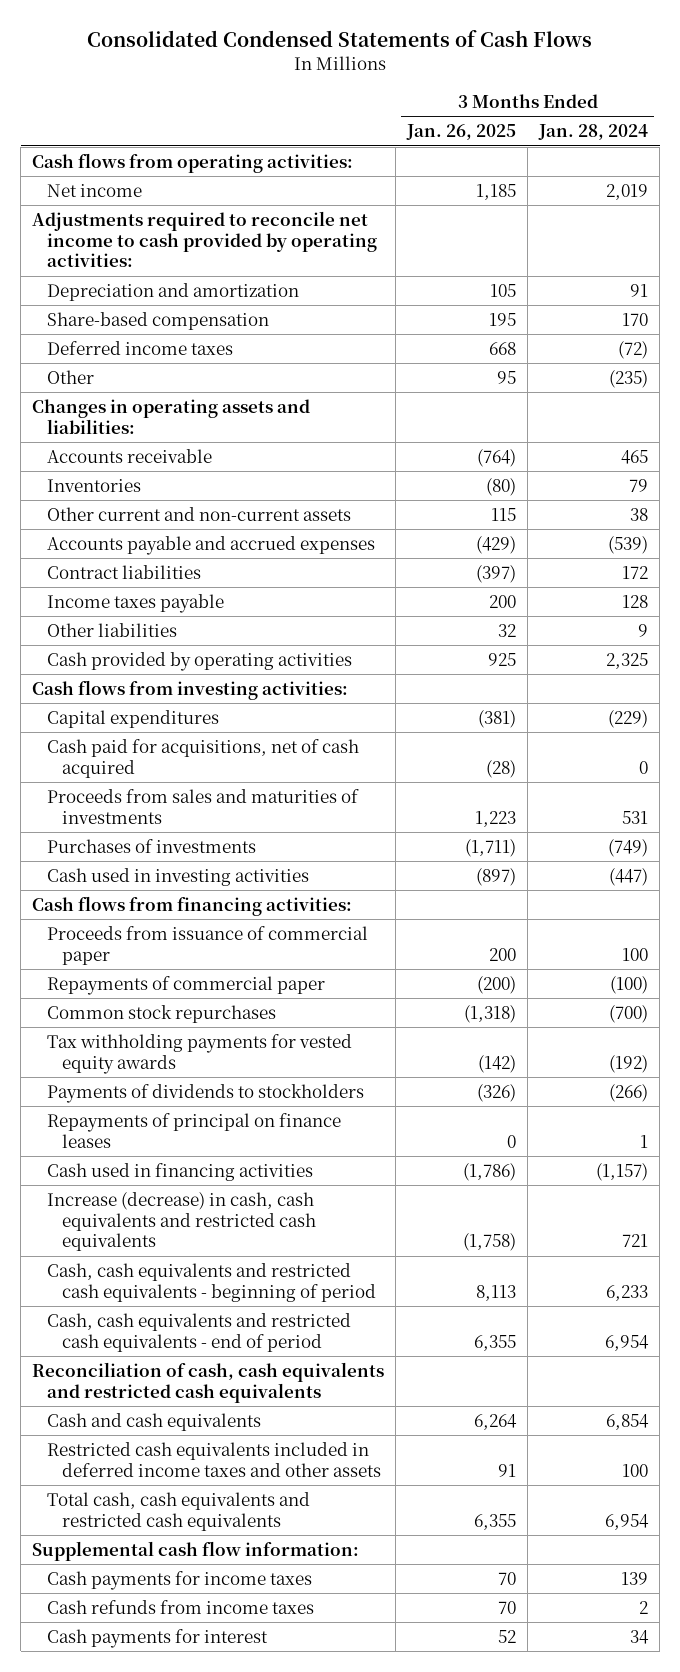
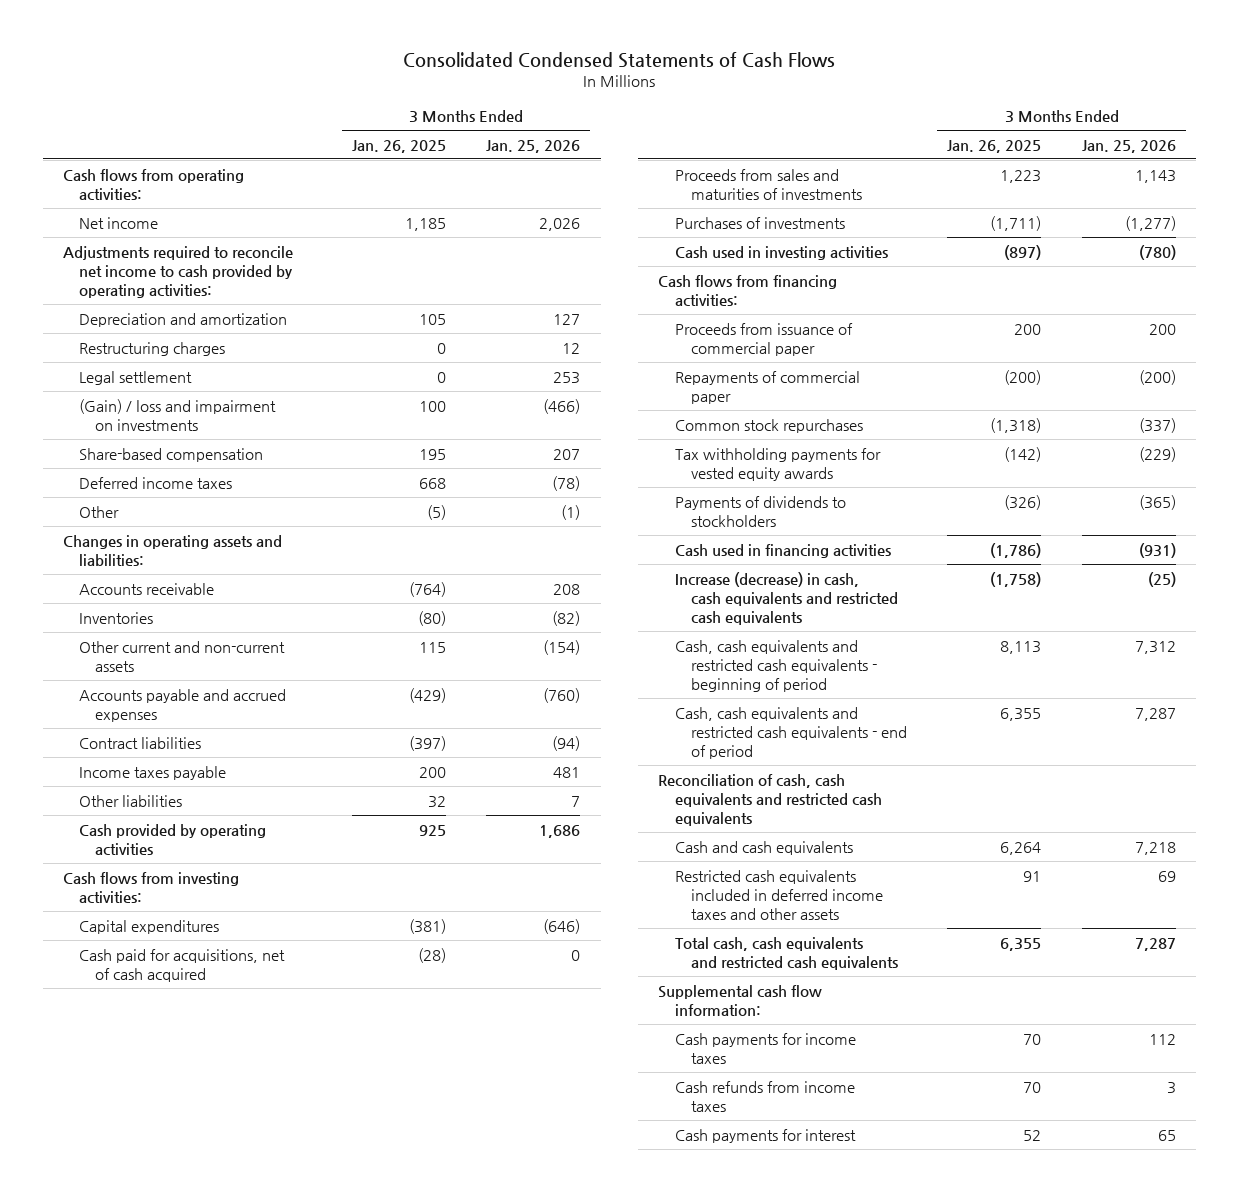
[538,124,649,141] Jan. 28, 2024 -> none
none -> [486,139,581,153] Jan. 25, 2026
none -> [79,341,226,356] Restructuring charges
none -> [79,370,193,385] Legal settlement
none -> [79,398,277,431] (Gain) / loss and impairment on investments
[497,370,517,384] 95 -> [426,504,446,520] (5)
[46,1112,341,1148] Repayments of principal on finance leases -> none

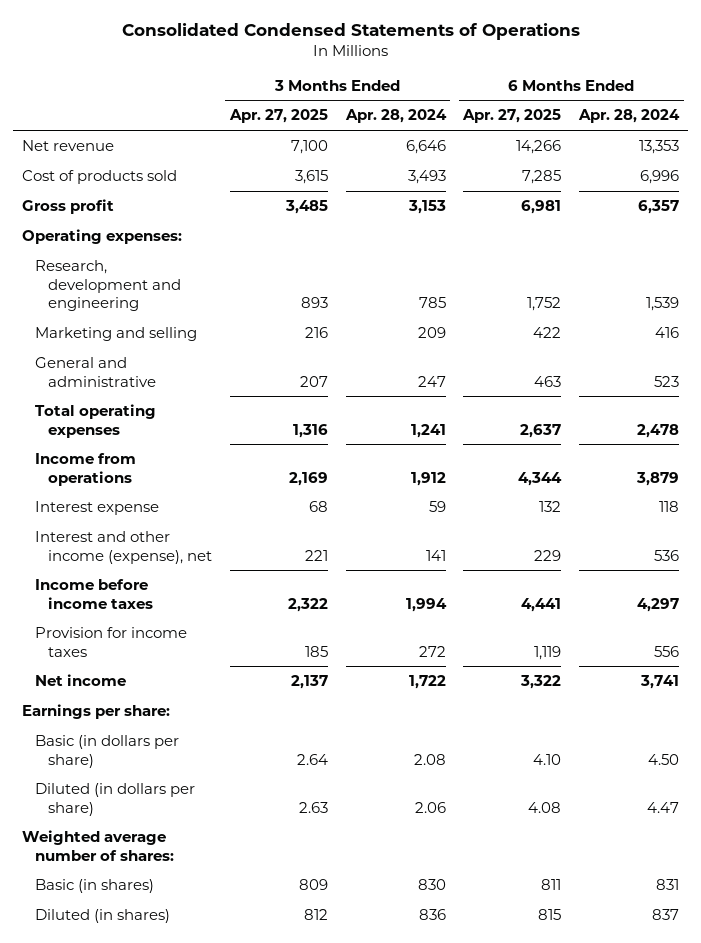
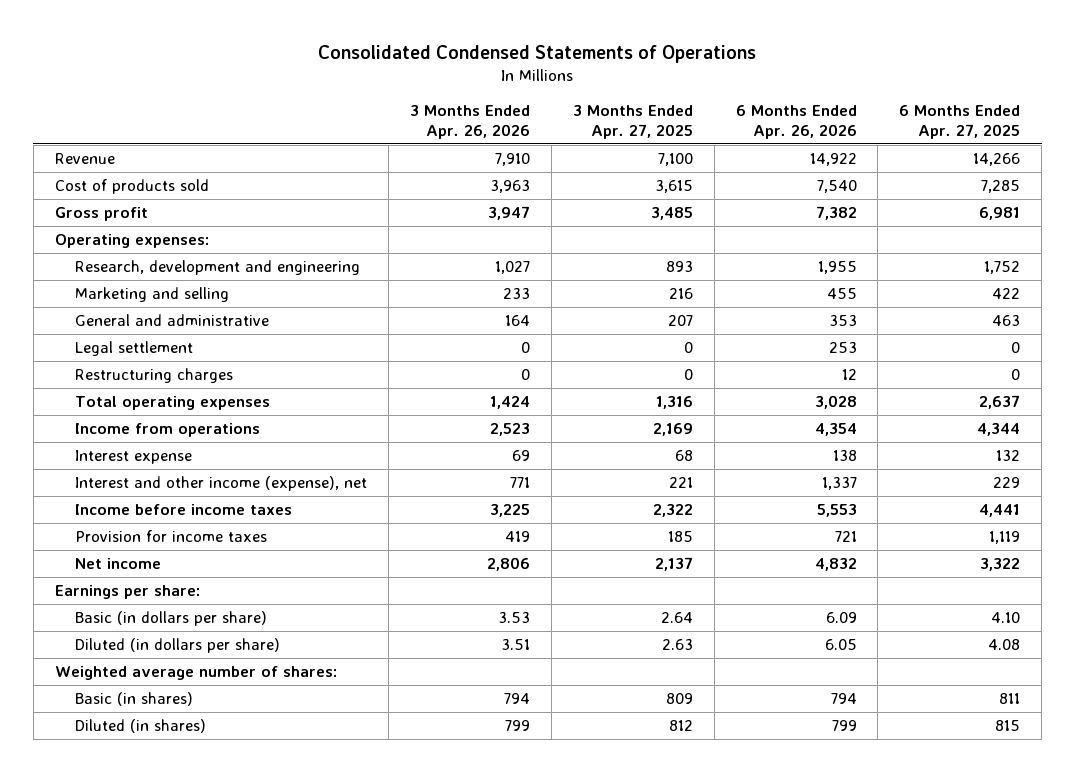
[344,109,447,124] Apr. 28, 2024 -> none
[578,109,681,124] Apr. 28, 2024 -> none
none -> [410,105,531,139] 3 Months Ended Apr. 26, 2026
none -> [735,105,857,139] 6 Months Ended Apr. 26, 2026
[21,140,114,152] Net revenue -> [54,153,115,165] Revenue
none -> [75,341,194,357] Legal settlement
none -> [75,368,234,384] Restructuring charges

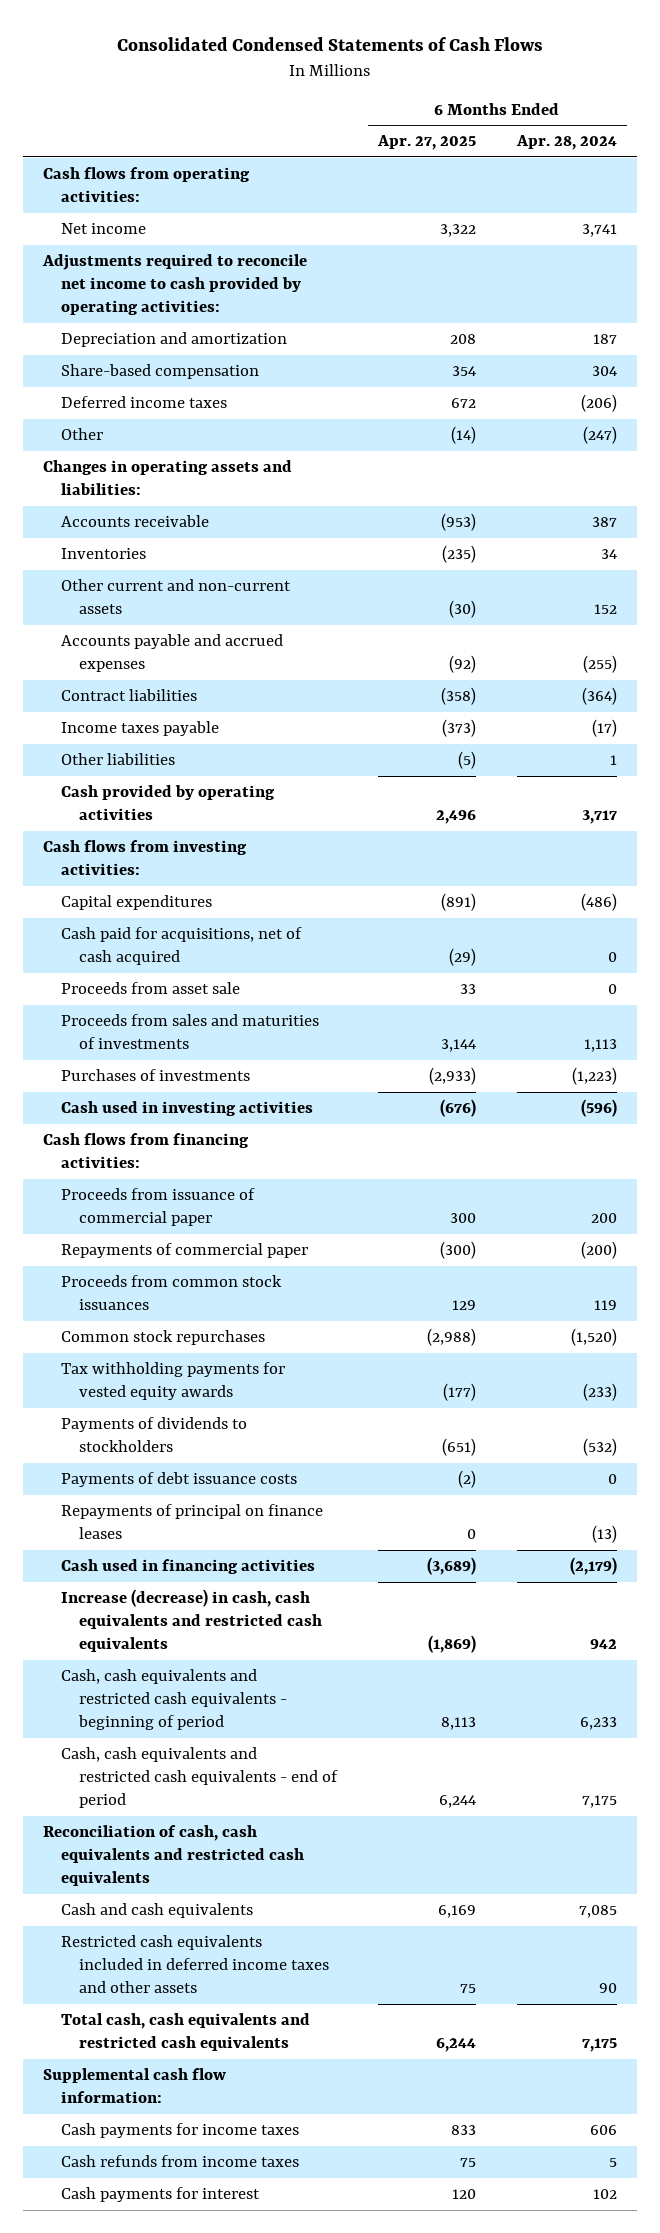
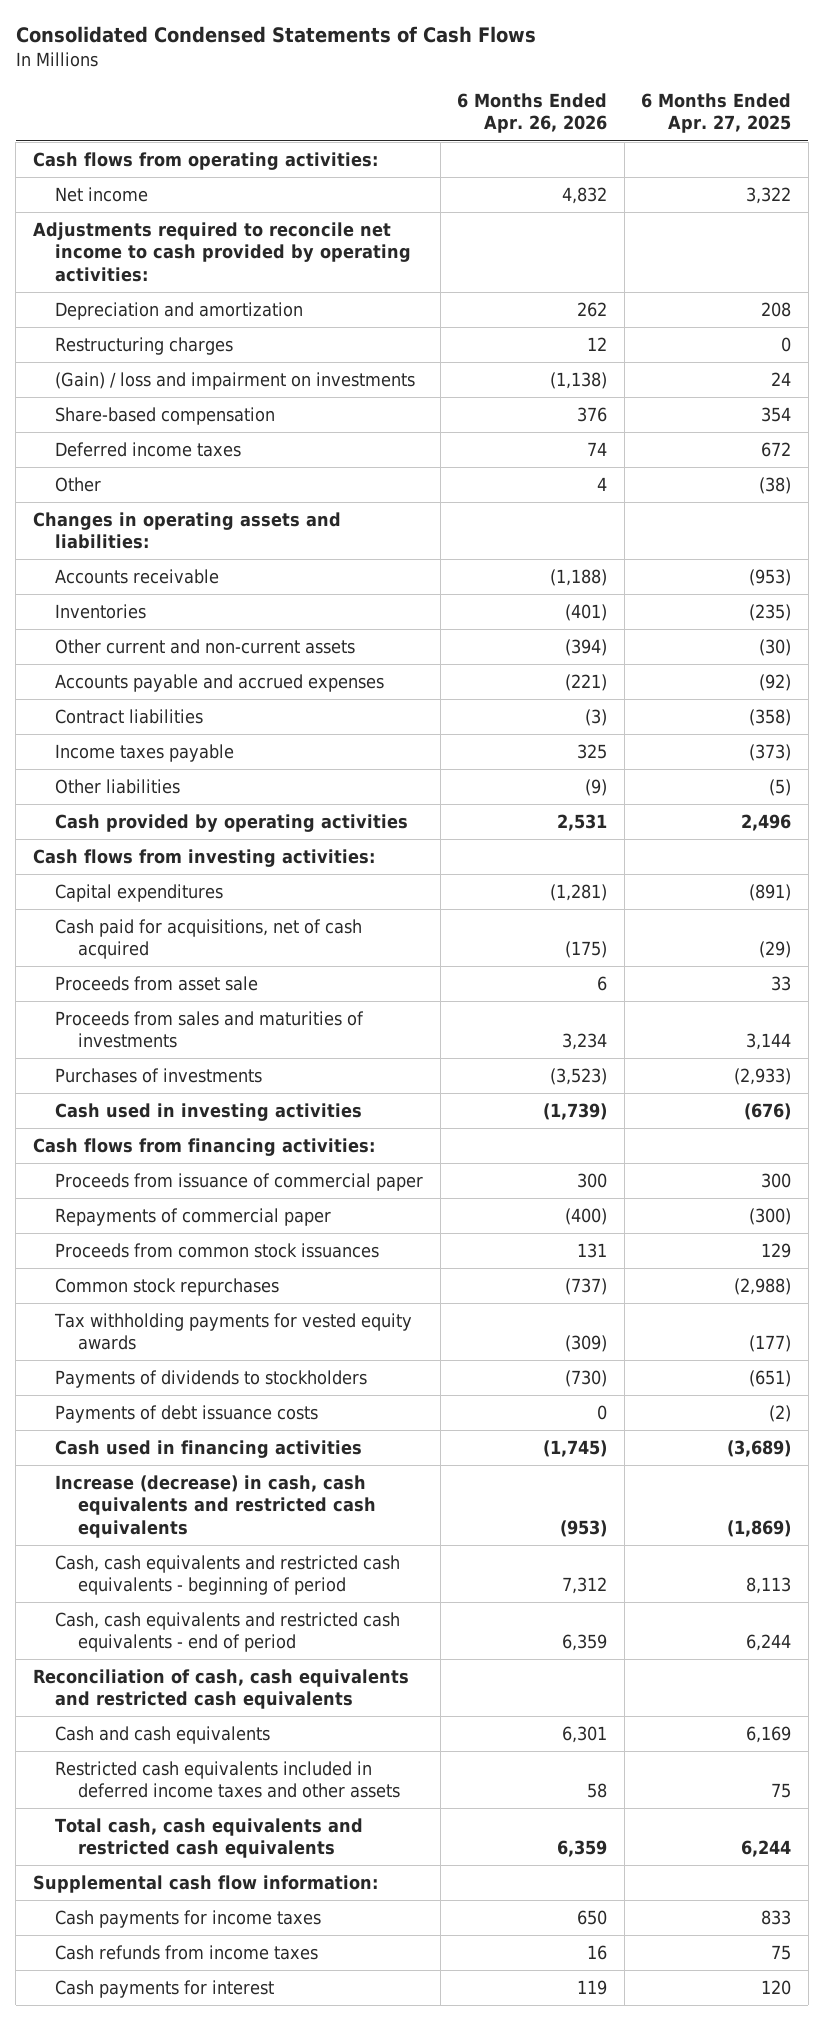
[515,135,617,151] Apr. 28, 2024 -> none
none -> [457,92,608,134] 6 Months Ended Apr. 26, 2026
none -> [55,336,234,355] Restructuring charges
none -> [55,371,416,390] (Gain) / loss and impairment on investments
[450,425,476,444] (14) -> [759,476,792,494] (38)
[61,1503,324,1540] Repayments of principal on finance leases -> none

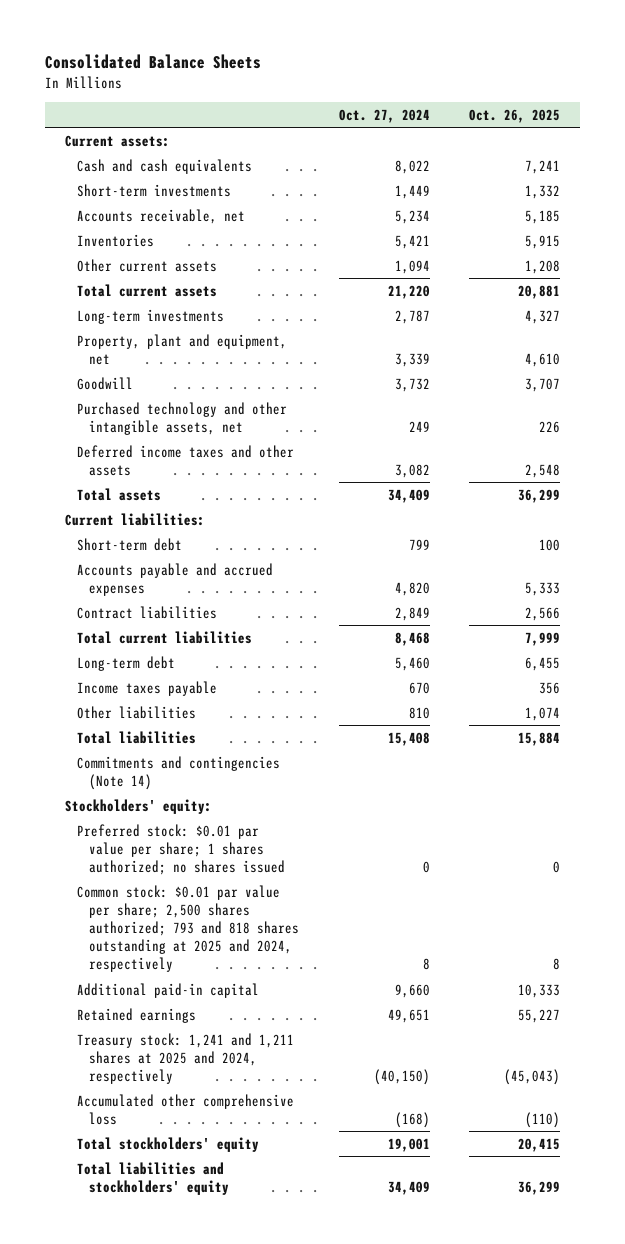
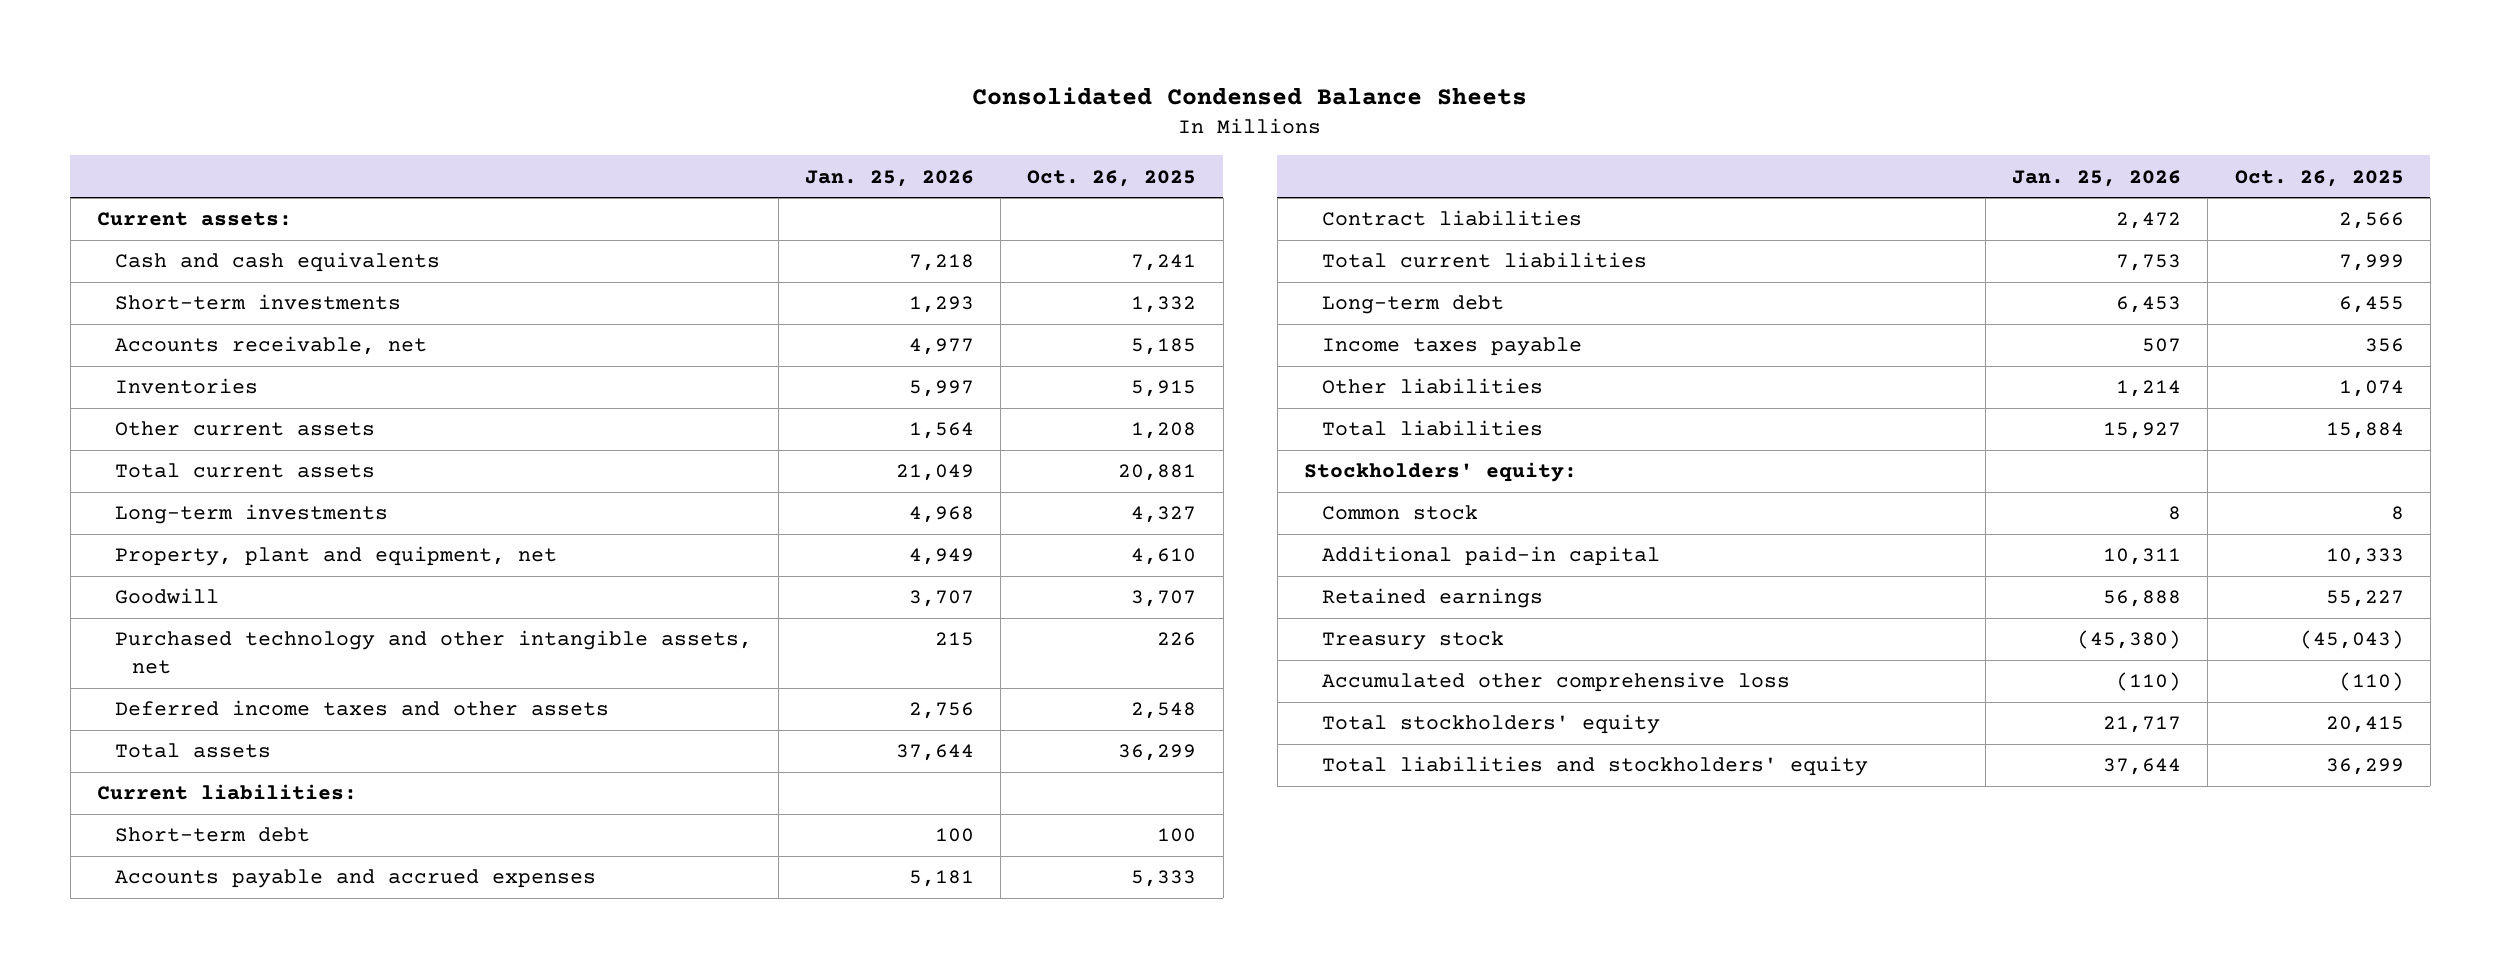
[44,53,261,69] Consolidated Balance Sheets -> [972,87,1528,106] Consolidated Condensed Balance Sheets
[338,108,430,123] Oct. 27, 2024 -> none
none -> [805,169,975,187] Jan. 25, 2026
[76,755,280,790] Commitments and contingencies (Note 14) -> none
[76,823,286,876] Preferred stock: $0.01 par value per share; 1 shares authorized; no shares issued -> none
[76,884,300,973] Common stock: $0.01 par value per share; 2,500 shares authorized; 793 and 818 shares outstanding at 2025 and 2024, respectively -> [1321,505,1478,521] Common stock
[76,1032,294,1085] Treasury stock: 1,241 and 1,211 shares at 2025 and 2024, respectively -> [1321,631,1504,651] Treasury stock

